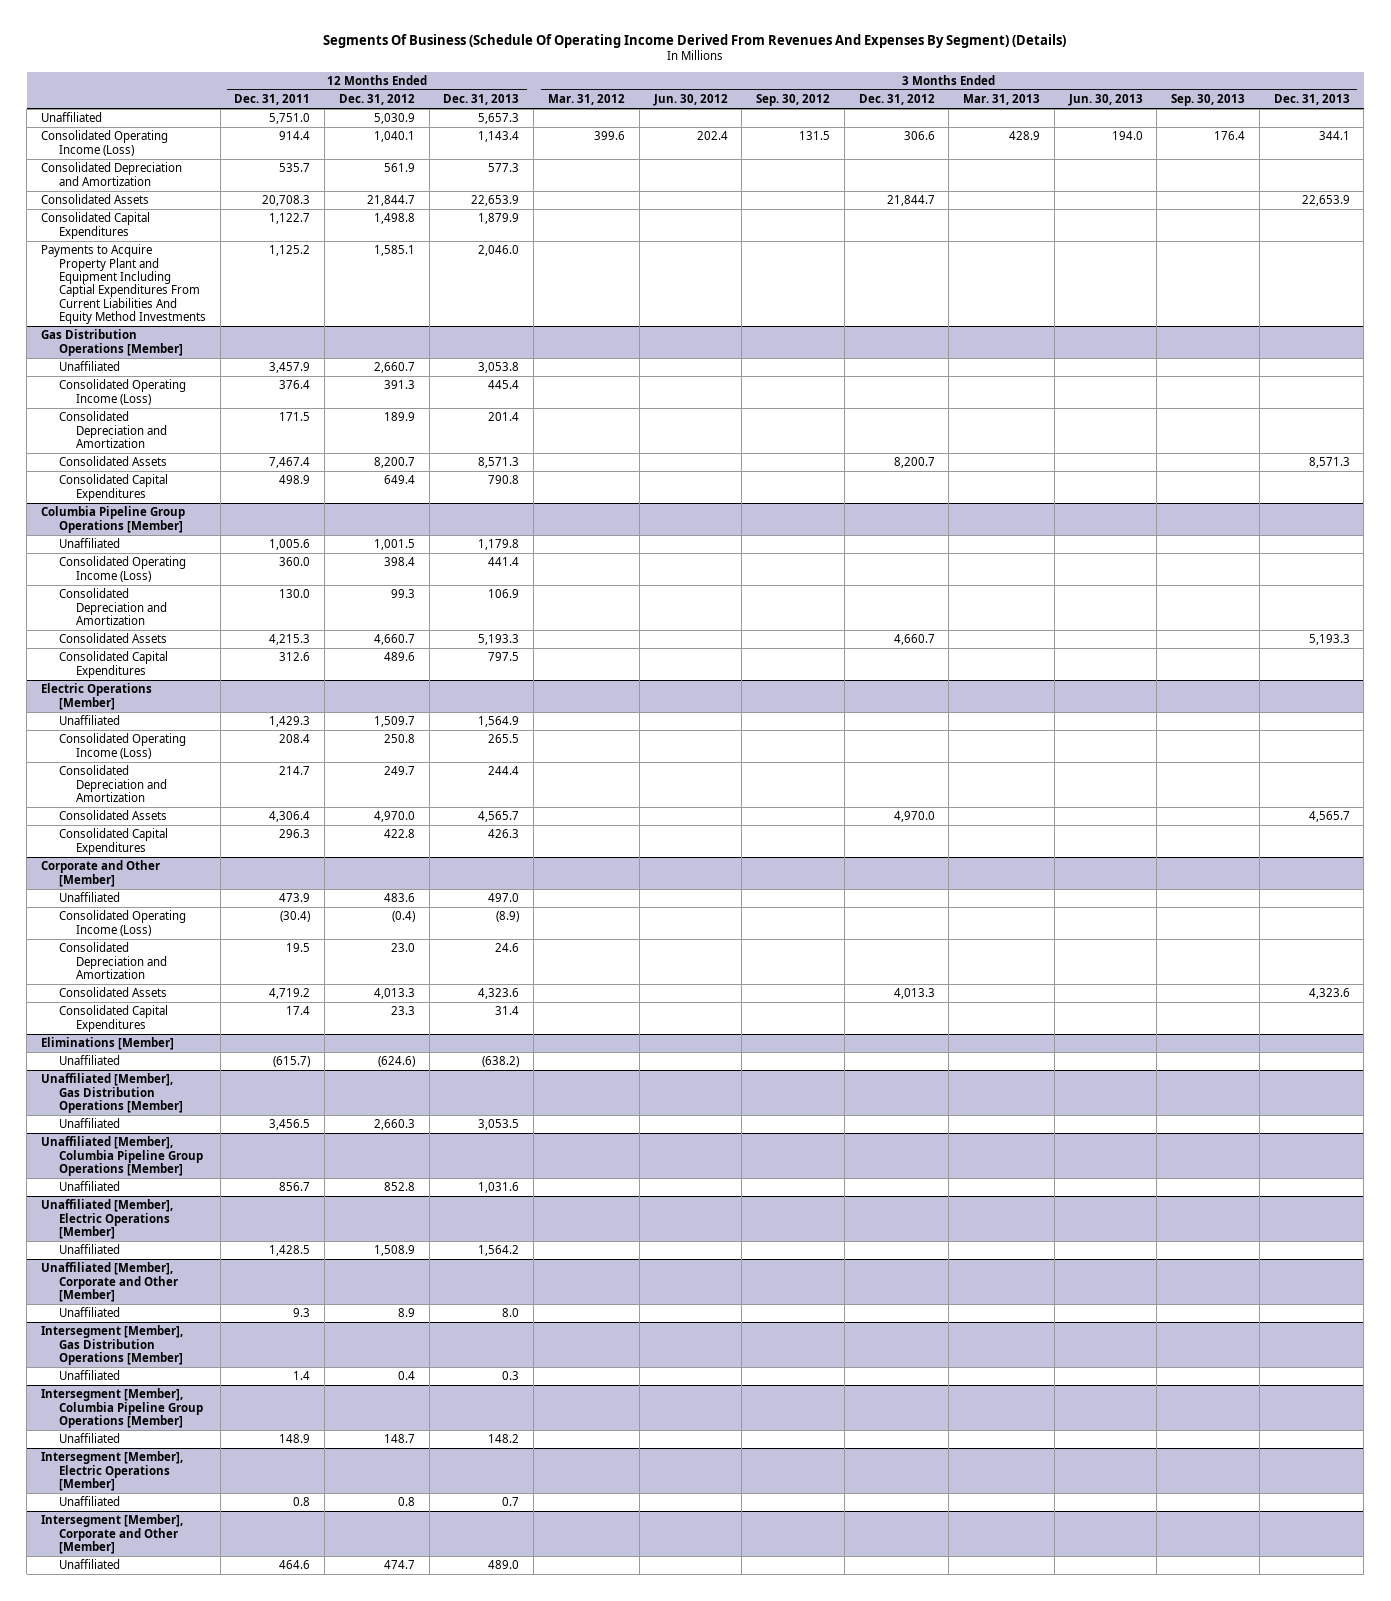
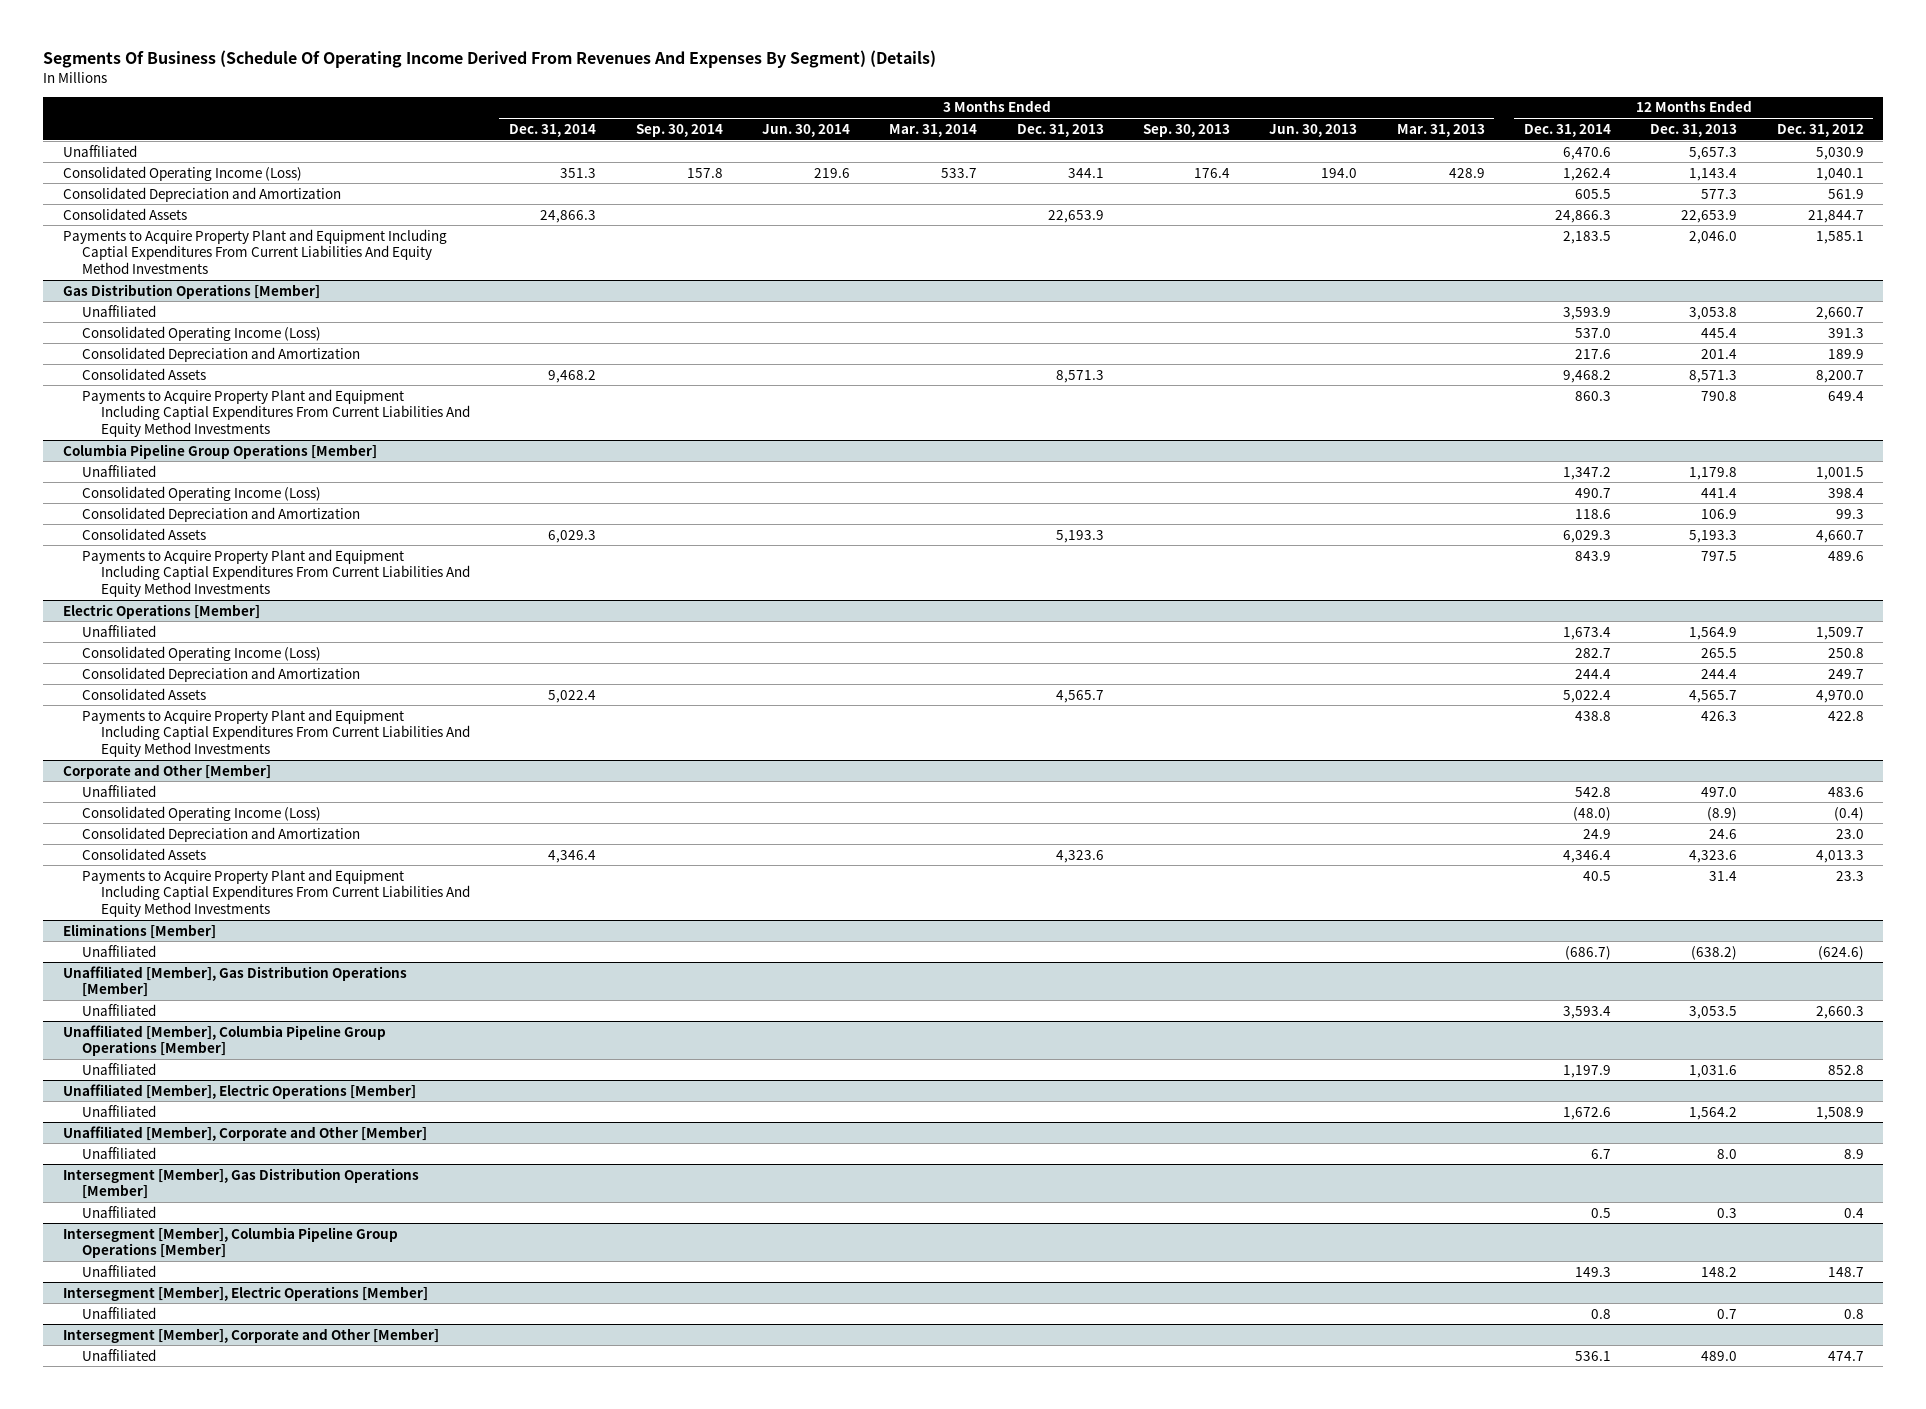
[234,94,311,106] Dec. 31, 2011 -> none
[547,94,625,106] Mar. 31, 2012 -> none
[652,94,728,107] Jun. 30, 2012 -> none
[756,94,831,107] Sep. 30, 2012 -> none
[858,94,935,106] Dec. 31, 2012 -> none
none -> [509,123,597,137] Dec. 31, 2014
none -> [635,123,723,137] Sep. 30, 2014
none -> [761,123,850,137] Jun. 30, 2014
none -> [889,123,978,137] Mar. 31, 2014
none -> [1523,123,1611,137] Dec. 31, 2014
[41,212,151,239] Consolidated Capital Expenditures -> none
[58,474,168,501] Consolidated Capital Expenditures -> [81,388,471,437] Payments to Acquire Property Plant and Equipment Including Captial Expenditures From Current Liabilities And Equity Method Investments
[58,651,168,678] Consolidated Capital Expenditures -> [81,548,471,597] Payments to Acquire Property Plant and Equipment Including Captial Expenditures From Current Liabilities And Equity Method Investments
[58,828,168,855] Consolidated Capital Expenditures -> [81,708,471,757] Payments to Acquire Property Plant and Equipment Including Captial Expenditures From Current Liabilities And Equity Method Investments
[58,1005,168,1032] Consolidated Capital Expenditures -> [81,868,471,917] Payments to Acquire Property Plant and Equipment Including Captial Expenditures From Current Liabilities And Equity Method Investments

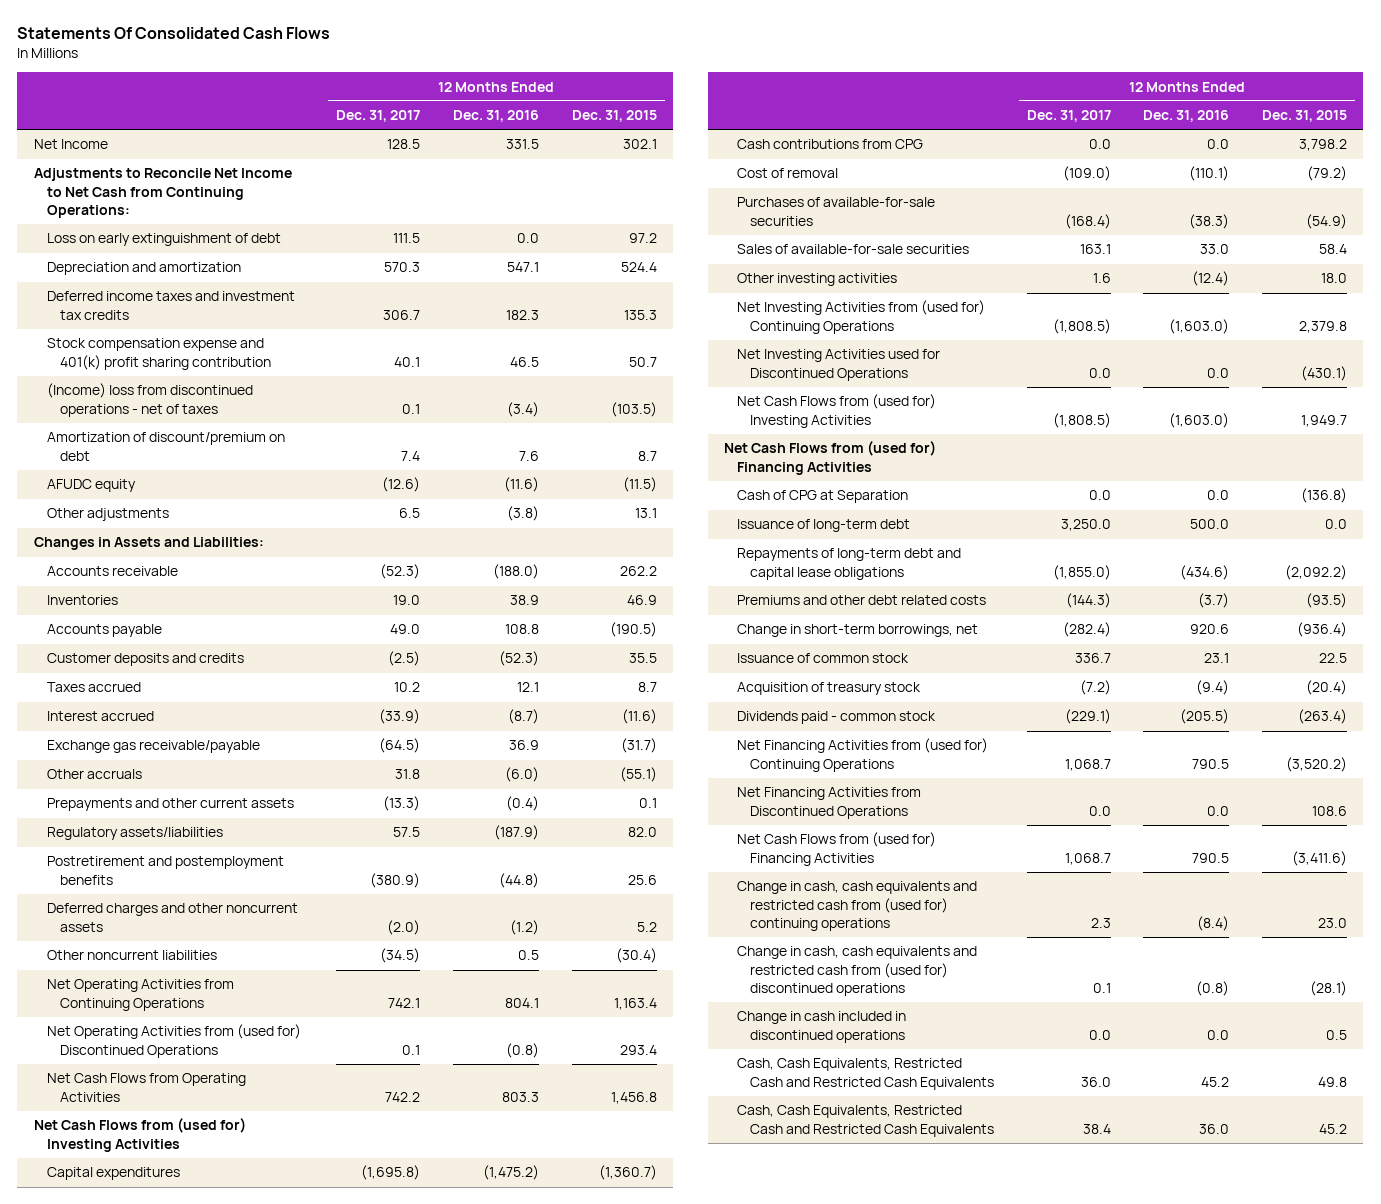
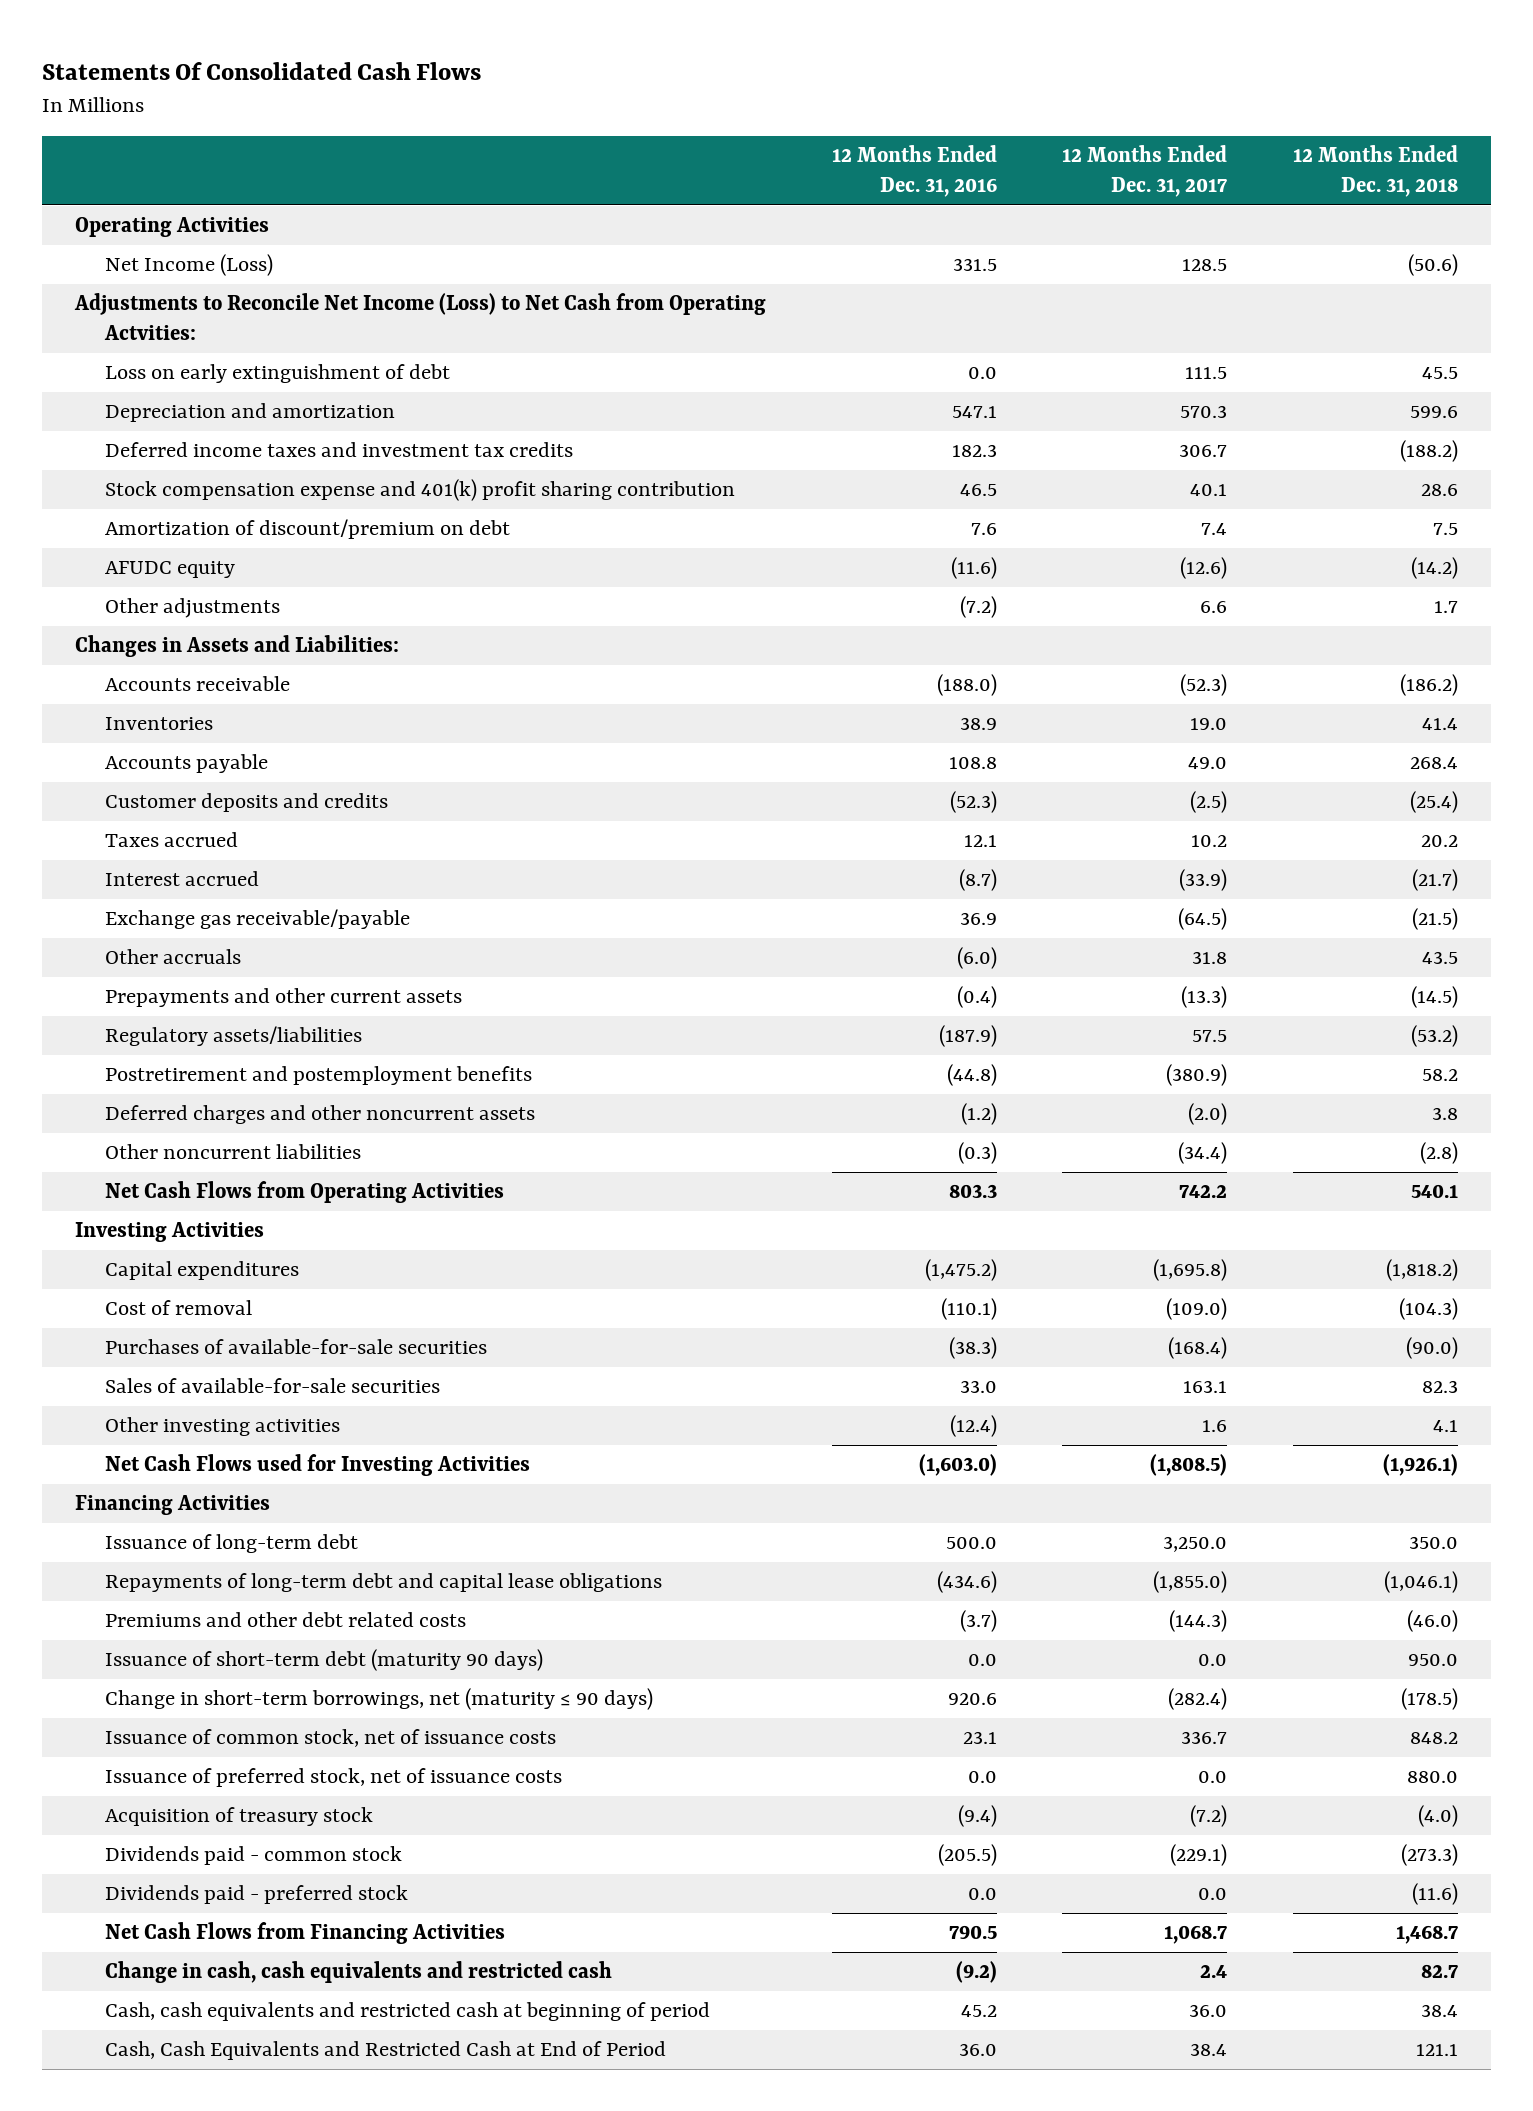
[571,110,657,123] Dec. 31, 2015 -> none
none -> [1292,145,1458,197] 12 Months Ended Dec. 31, 2018
none -> [75,217,270,238] Operating Activities
[33,139,108,150] Net Income -> [105,254,274,277] Net Income (Loss)
[33,168,292,218] Adjustments to Reconcile Net Income to Net Cash from Continuing Operations: -> [74,293,767,340] Adjustments to Reconcile Net Income (Loss) to Net Cash from Operating Actvities:
[46,383,253,417] (Income) loss from discontinued operations - net of taxes -> none
[399,508,421,519] 6.5 -> [1200,601,1228,614] 6.6
[506,506,539,522] (3.8) -> [959,596,997,619] (7.2)
[46,979,234,1011] Net Operating Activities from Continuing Operations -> none
[46,1024,301,1058] Net Operating Activities from (used for) Discontinued Operations -> none
[380,948,421,964] (34.5) -> [1178,1142,1228,1165] (34.4)
[517,950,539,961] 0.5 -> [957,1142,997,1165] (0.3)
[33,1118,246,1152] Net Cash Flows from (used for) Investing Activities -> [75,1222,265,1243] Investing Activities
[737,139,924,150] Cash contributions from CPG -> none
[737,300,986,334] Net Investing Activities from (used for) Continuing Operations -> none
[737,349,941,381] Net Investing Activities used for Discontinued Operations -> none
[737,490,909,504] Cash of CPG at Separation -> none
[737,394,937,428] Net Cash Flows from (used for) Investing Activities -> [105,1454,531,1477] Net Cash Flows used for Investing Activities
[724,441,937,475] Net Cash Flows from (used for) Financing Activities -> [75,1495,271,1516] Financing Activities
none -> [105,1649,544,1672] Issuance of short-term debt (maturity 90 days)
[737,624,979,638] Change in short-term borrowings, net -> [105,1688,654,1711] Change in short-term borrowings, net (maturity ≤ 90 days)
[737,653,910,664] Issuance of common stock -> [105,1729,557,1748] Issuance of common stock, net of issuance costs
none -> [105,1768,563,1788] Issuance of preferred stock, net of issuance costs
[737,738,989,772] Net Financing Activities from (used for) Continuing Operations -> none
[737,787,922,819] Net Financing Activities from Discontinued Operations -> none
[737,946,978,996] Change in cash, cash equivalents and restricted cash from (used for) discontinued operations -> none
[737,1011,907,1043] Change in cash included in discontinued operations -> none
none -> [105,1885,409,1905] Dividends paid - preferred stock
[737,832,937,866] Net Cash Flows from (used for) Financing Activities -> [105,1922,506,1945] Net Cash Flows from Financing Activities
[737,881,978,931] Change in cash, cash equivalents and restricted cash from (used for) continuing operations -> [105,1961,613,1984] Change in cash, cash equivalents and restricted cash
[1090,917,1111,928] 2.3 -> [1200,1965,1228,1979] 2.4
[1197,915,1230,931] (8.4) -> [955,1961,997,1984] (9.2)
[737,1058,995,1090] Cash, Cash Equivalents, Restricted Cash and Restricted Cash Equivalents -> [105,2002,711,2022] Cash, cash equivalents and restricted cash at beginning of period
[737,1105,995,1137] Cash, Cash Equivalents, Restricted Cash and Restricted Cash Equivalents -> [105,2041,667,2061] Cash, Cash Equivalents and Restricted Cash at End of Period

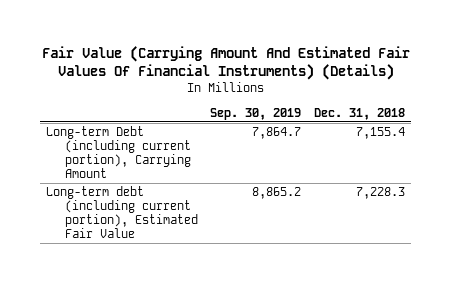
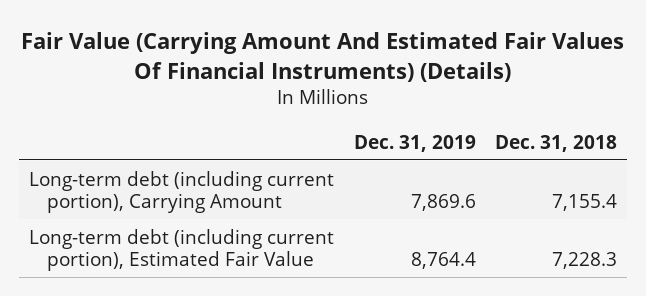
[210,107,302,120] Sep. 30, 2019 -> none
none -> [353,134,476,152] Dec. 31, 2019
[46,126,191,178] Long-term Debt (including current portion), Carrying Amount -> [28,170,334,214] Long-term debt (including current portion), Carrying Amount

